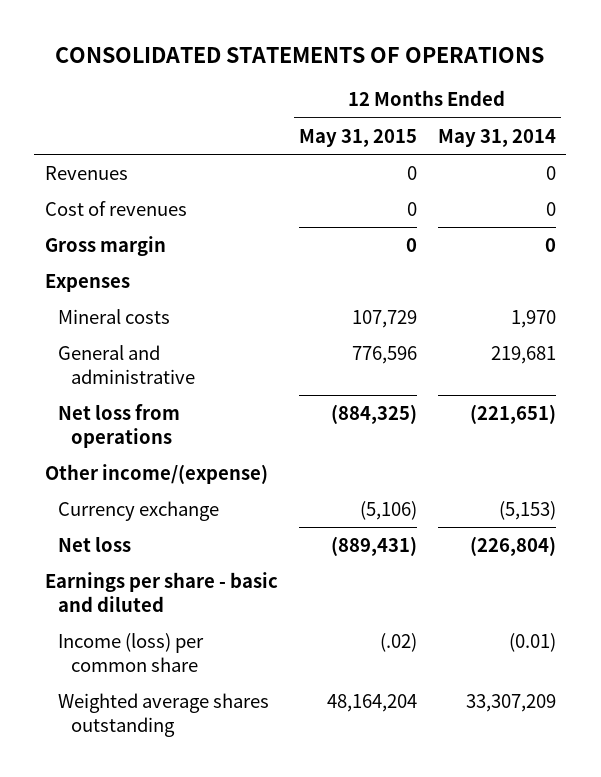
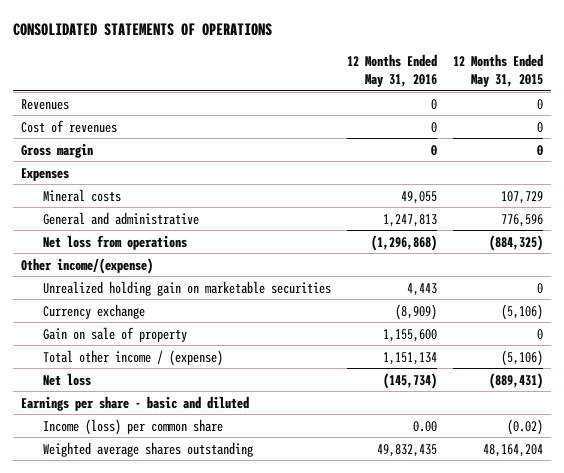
[437,128,556,147] May 31, 2014 -> none
none -> [346,53,437,88] 12 Months Ended May 31, 2016
none -> [42,280,331,296] Unrealized holding gain on marketable securities
none -> [42,326,187,342] Gain on sale of property
none -> [42,349,223,366] Total other income / (expense)
[379,632,417,652] (.02) -> [506,418,543,435] (0.02)

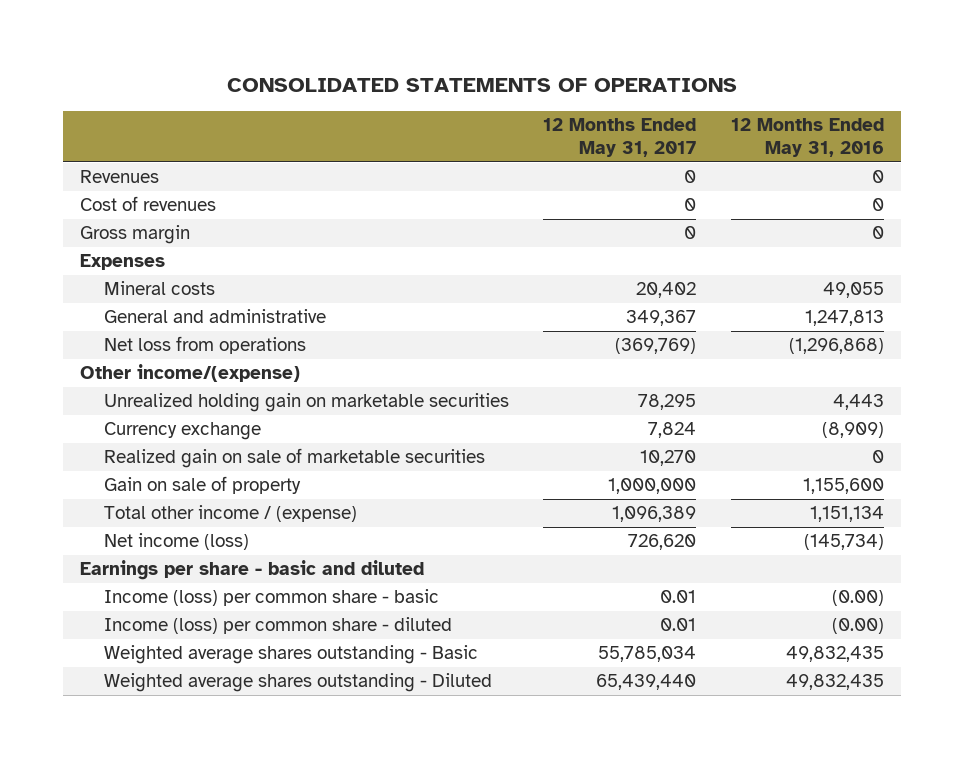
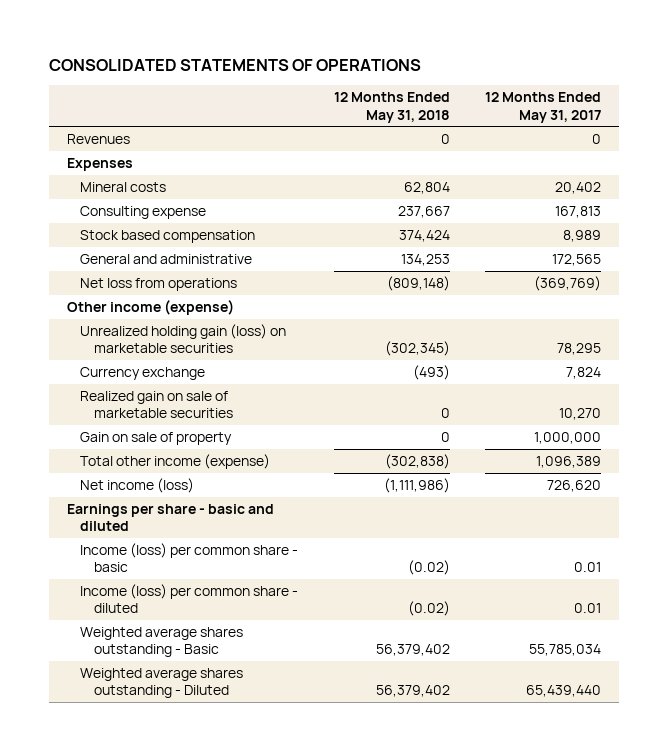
[730,118,884,158] 12 Months Ended May 31, 2016 -> none
none -> [333,92,450,123] 12 Months Ended May 31, 2018
[80,196,217,212] Cost of revenues -> none
[80,225,191,245] Gross margin -> none
none -> [80,206,207,220] Consulting expense
none -> [80,230,256,244] Stock based compensation
[626,310,697,327] 349,367 -> [552,254,602,267] 172,565
[80,364,301,383] Other income/(expense) -> [66,300,234,316] Other income (expense)
[103,393,509,413] Unrealized holding gain on marketable securities -> [80,324,287,354] Unrealized holding gain (loss) on marketable securities
[103,505,357,523] Total other income / (expense) -> [80,454,271,470] Total other income (expense)

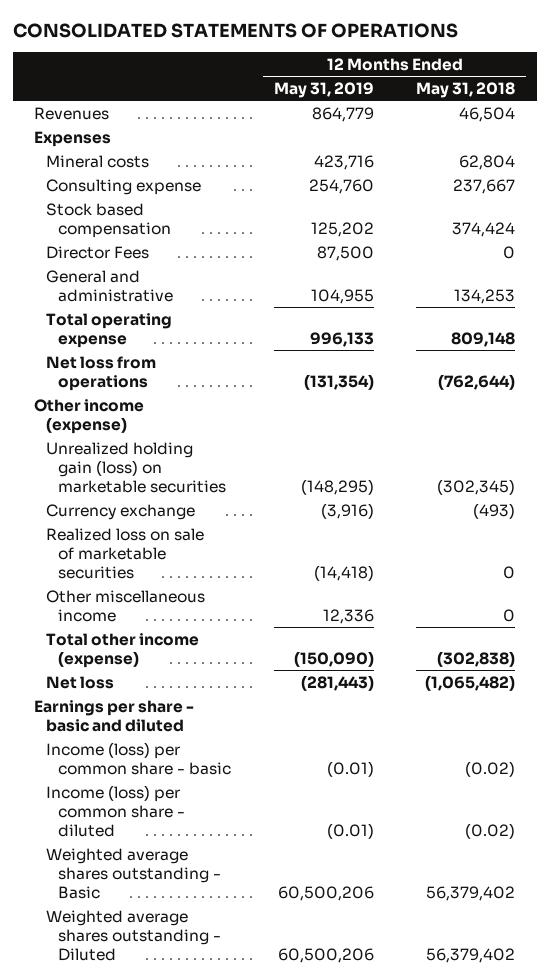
[485,92,602,123] 12 Months Ended May 31, 2017 -> none
none -> [273,81,374,98] May 31, 2019
[440,134,450,145] 0 -> [459,106,516,122] 46,504
none -> [46,245,150,259] Director Fees
none -> [46,312,173,348] Total operating expense
[386,276,450,292] (809,148) -> [438,373,516,390] (762,644)
[80,432,233,446] Gain on sale of property -> none
[80,391,234,419] Realized gain on sale of marketable securities -> [46,527,205,580] Realized loss on sale of marketable securities
none -> [46,589,206,622] Other miscellaneous income
[80,478,195,494] Net income (loss) -> [46,675,115,689] Net loss
[383,478,450,494] (1,111,986) -> [425,674,516,691] (1,065,482)

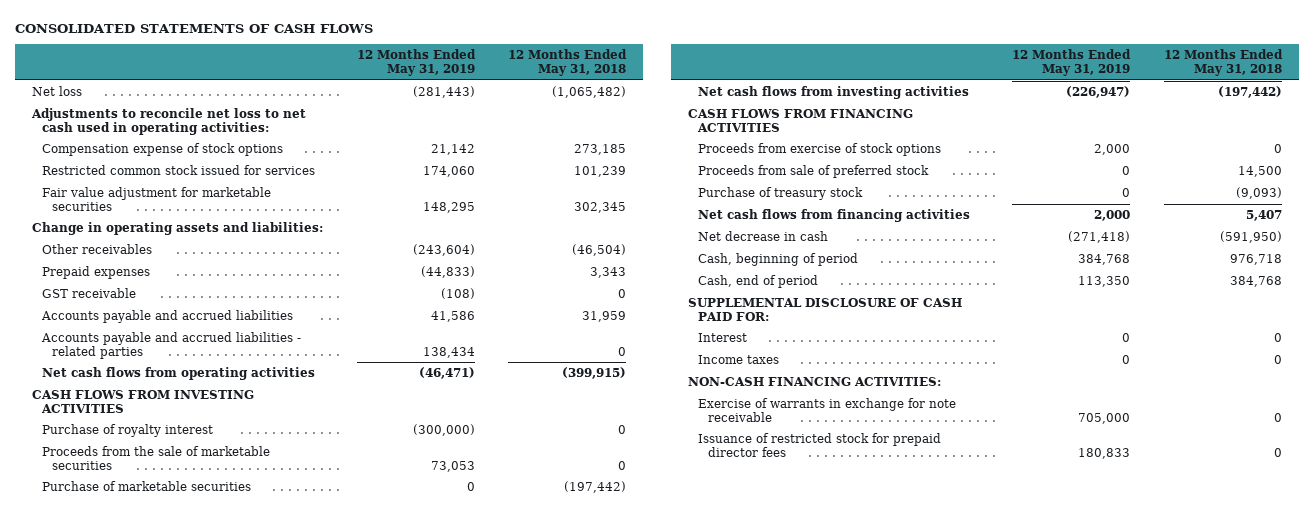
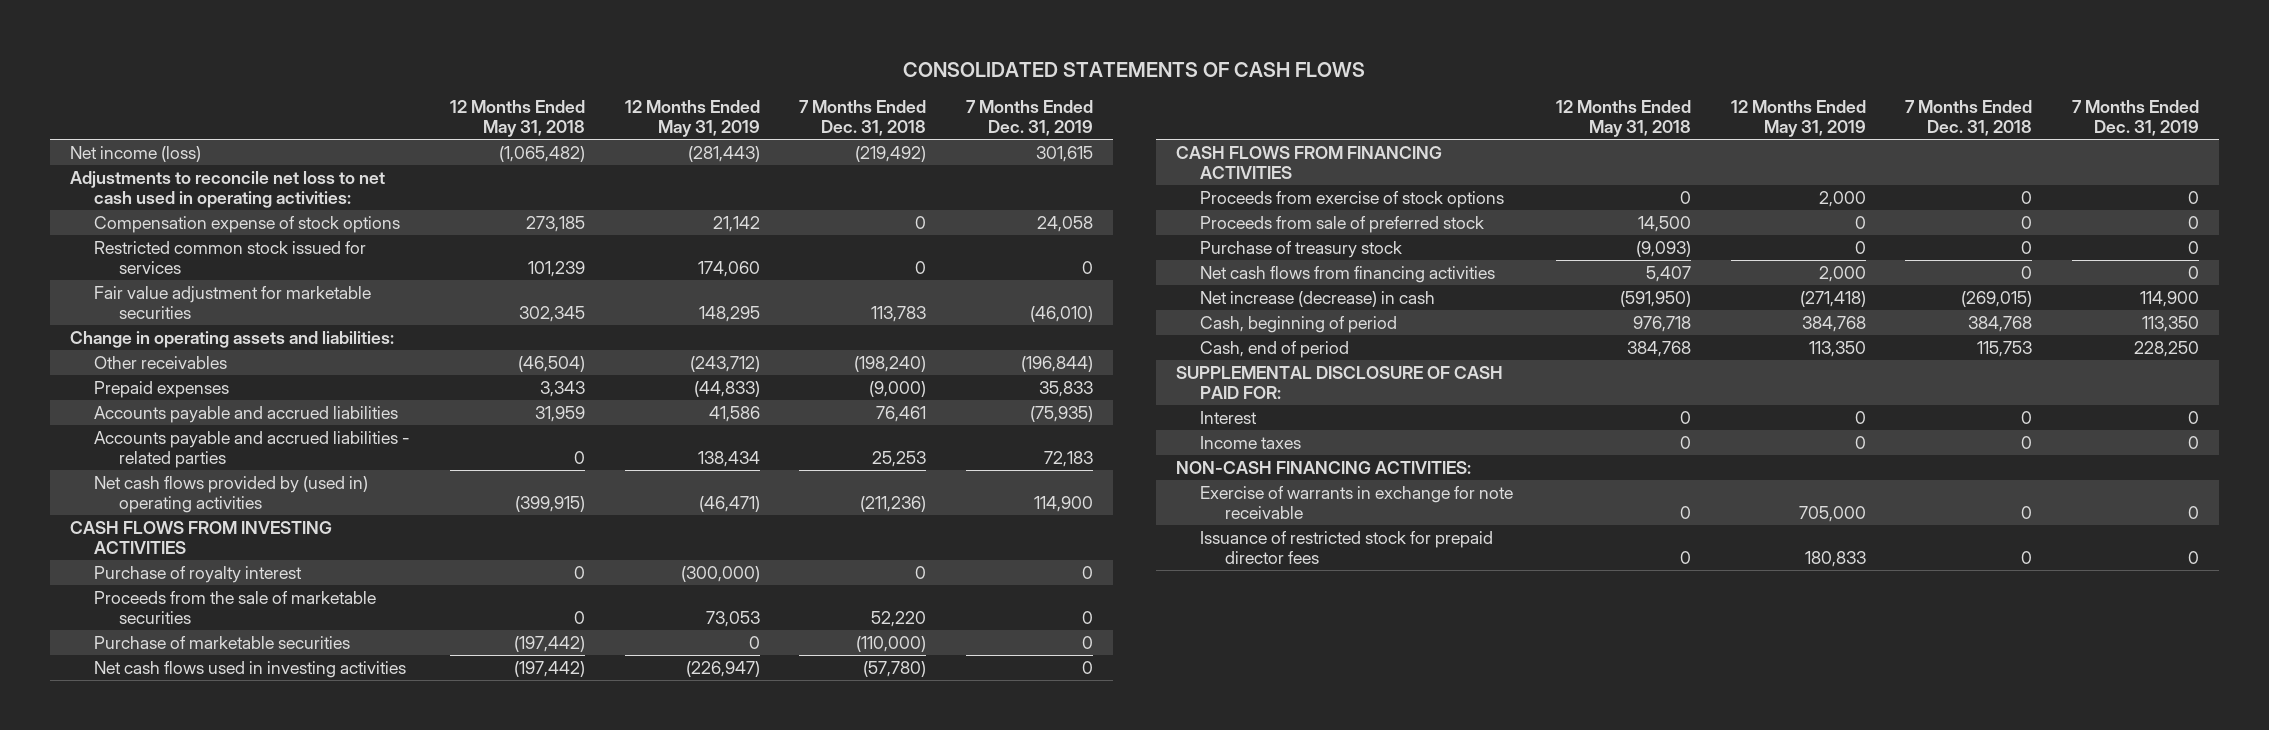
none -> [799,99,927,137] 7 Months Ended Dec. 31, 2018
none -> [966,99,1094,137] 7 Months Ended Dec. 31, 2019
[32,86,83,97] Net loss -> [69,145,201,162] Net income (loss)
[412,244,475,257] (243,604) -> [689,355,760,372] (243,712)
[42,288,137,299] GST receivable -> none
[42,367,316,381] Net cash flows from operating activities -> [94,475,369,513] Net cash flows provided by (used in) operating activities
[697,86,969,100] Net cash flows from investing activities -> [94,660,407,678] Net cash flows used in investing activities
[697,231,828,242] Net decrease in cash -> [1200,290,1436,307] Net increase (decrease) in cash

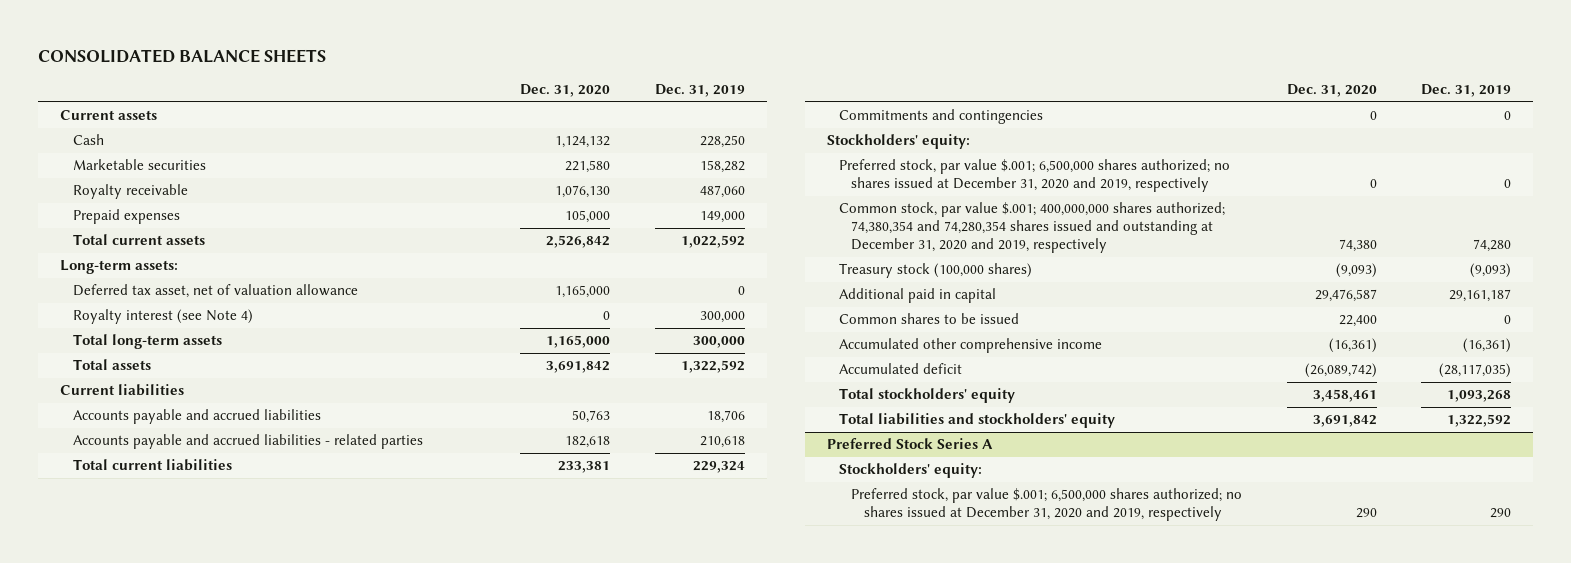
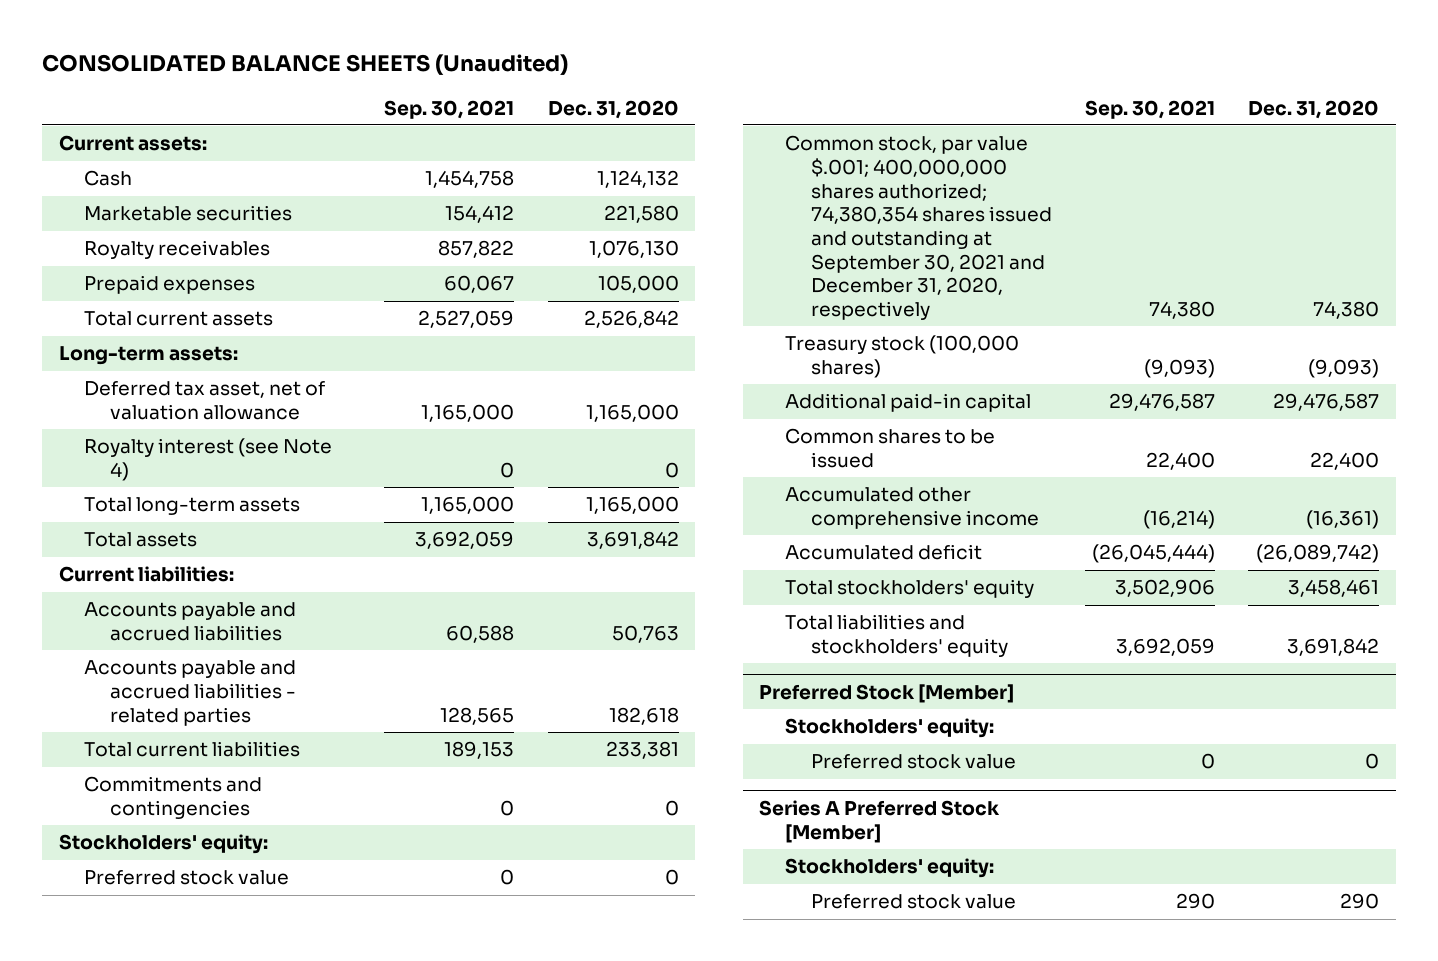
[38,48,327,63] CONSOLIDATED BALANCE SHEETS -> [42,54,569,76] CONSOLIDATED BALANCE SHEETS (Unaudited)
[654,84,745,98] Dec. 31, 2019 -> none
none -> [384,99,515,119] Sep. 30, 2021
[60,110,158,121] Current assets -> [58,135,207,152] Current assets:
[72,184,188,200] Royalty receivable -> [84,240,271,260] Royalty receivables
[60,384,185,397] Current liabilities -> [58,566,234,583] Current liabilities:
[839,159,1231,193] Preferred stock, par value $.001; 6,500,000 shares authorized; no shares issued at December 31, 2020 and 2019, respectively -> [84,870,290,886] Preferred stock value
[839,202,1226,254] Common stock, par value $.001; 400,000,000 shares authorized; 74,380,354 and 74,280,354 shares issued and outstanding at December 31, 2020 and 2019, respectively -> [785,135,1052,320] Common stock, par value $.001; 400,000,000 shares authorized; 74,380,354 shares issued and outstanding at September 30, 2021 and December 31, 2020, respectively
[839,288,997,304] Additional paid in capital -> [785,393,1032,413] Additional paid-in capital
[826,438,993,450] Preferred Stock Series A -> none
none -> [759,684,1015,704] Preferred Stock [Member]
[851,488,1243,522] Preferred stock, par value $.001; 6,500,000 shares authorized; no shares issued at December 31, 2020 and 2019, respectively -> none
none -> [810,754,1016,770] Preferred stock value
none -> [759,800,1001,843] Series A Preferred Stock [Member]
none -> [785,858,995,879] Stockholders' equity:
none -> [810,894,1016,910] Preferred stock value

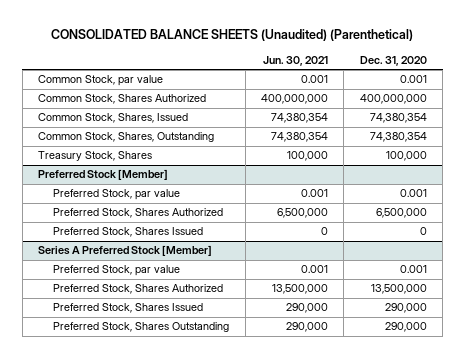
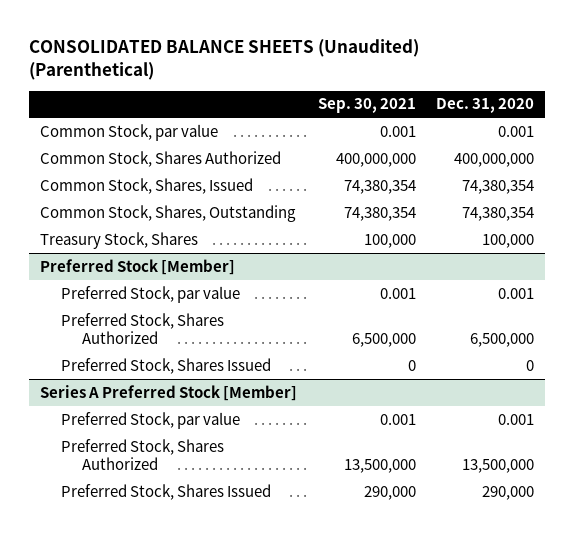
[263,55,329,66] Jun. 30, 2021 -> none
none -> [317,98,416,114] Sep. 30, 2021
[53,322,230,333] Preferred Stock, Shares Outstanding -> none

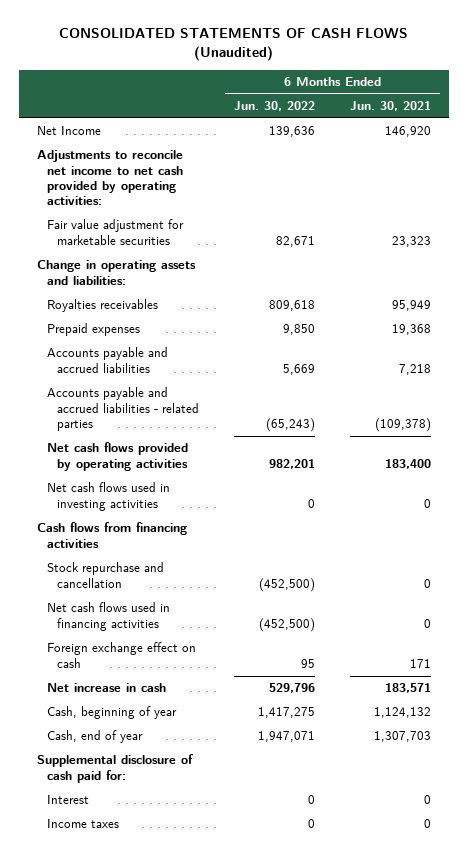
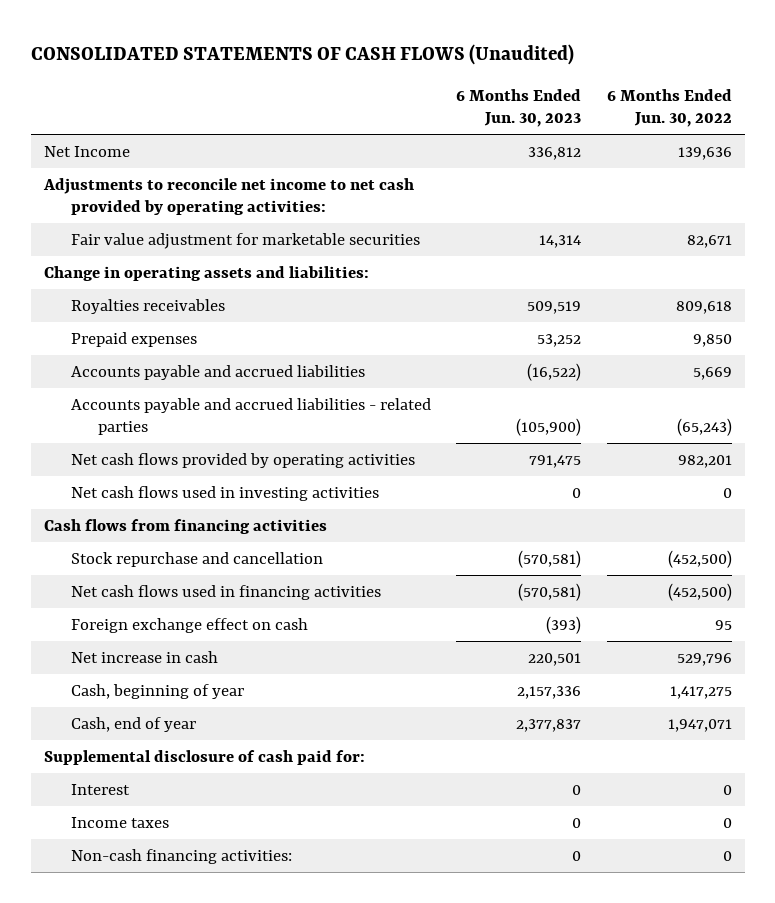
[350,101,432,112] Jun. 30, 2021 -> none
none -> [456,89,582,128] 6 Months Ended Jun. 30, 2023
none -> [70,848,292,864] Non-cash financing activities:

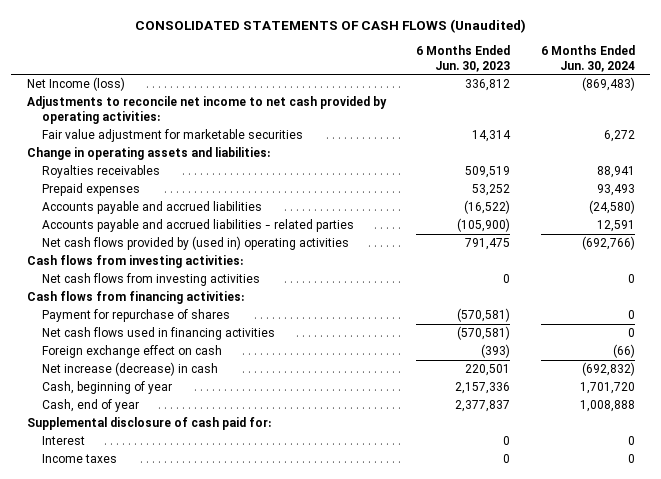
[606,89,732,128] 6 Months Ended Jun. 30, 2022 -> none
none -> [540,45,635,72] 6 Months Ended Jun. 30, 2024
[43,145,130,157] Net Income -> [26,77,125,92] Net Income (loss)
[70,452,415,468] Net cash flows provided by operating activities -> [42,236,350,251] Net cash flows provided by (used in) operating activities
none -> [26,255,243,269] Cash flows from investing activities:
[70,485,379,501] Net cash flows used in investing activities -> [42,273,261,287] Net cash flows from investing activities
[43,518,327,534] Cash flows from financing activities -> [26,291,244,305] Cash flows from financing activities:
[70,551,323,567] Stock repurchase and cancellation -> [42,309,231,323] Payment for repurchase of shares
[70,650,218,663] Net increase in cash -> [42,362,219,377] Net increase (decrease) in cash
[70,848,292,864] Non-cash financing activities: -> none

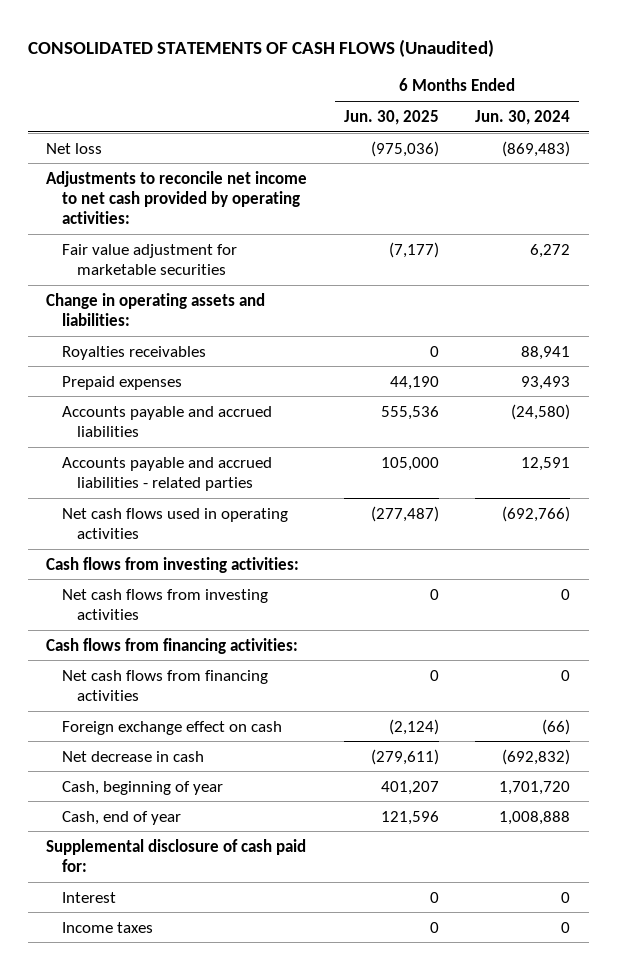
[416,45,511,72] 6 Months Ended Jun. 30, 2023 -> none
none -> [343,109,439,125] Jun. 30, 2025
[26,77,125,92] Net Income (loss) -> [46,142,103,154] Net loss
[42,236,350,251] Net cash flows provided by (used in) operating activities -> [61,507,288,539] Net cash flows used in operating activities
[42,309,231,323] Payment for repurchase of shares -> none
[42,327,276,341] Net cash flows used in financing activities -> [61,669,268,701] Net cash flows from financing activities
[42,362,219,377] Net increase (decrease) in cash -> [61,750,204,762] Net decrease in cash

